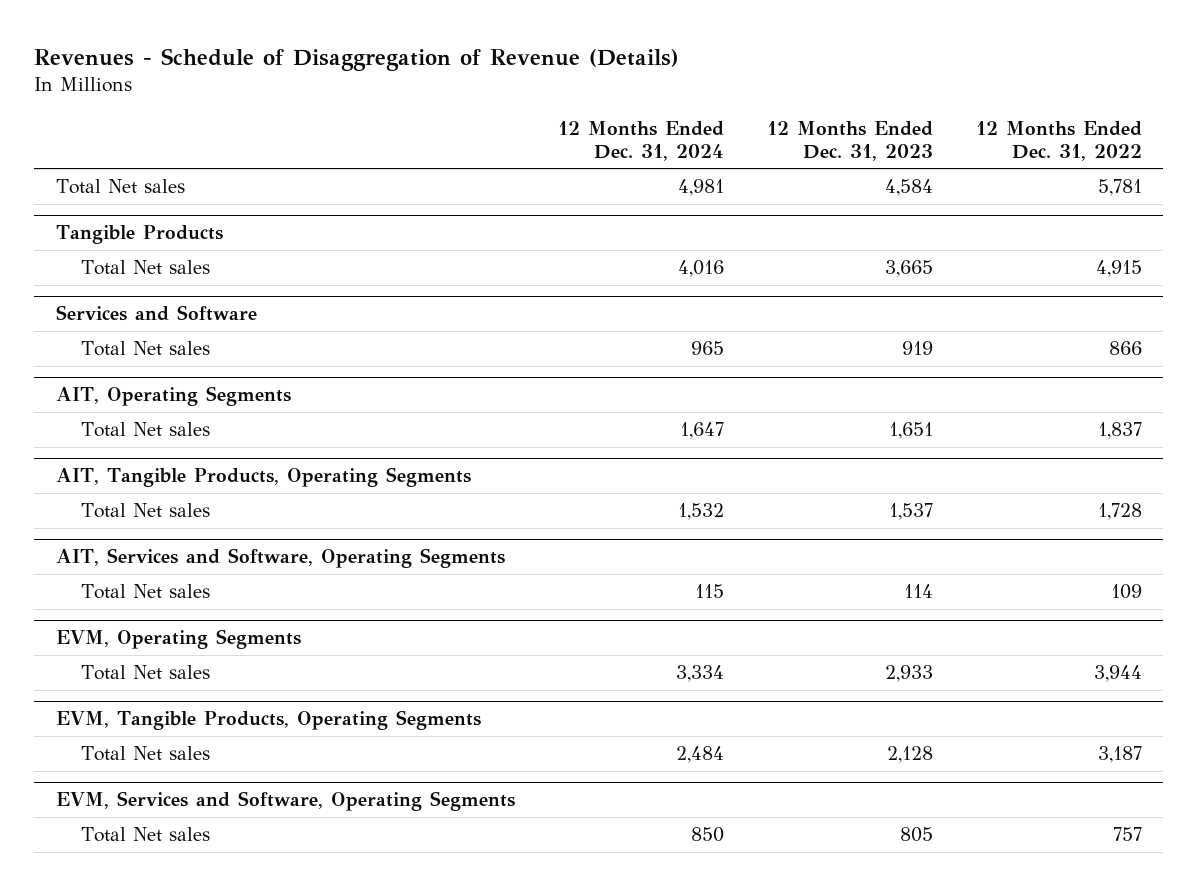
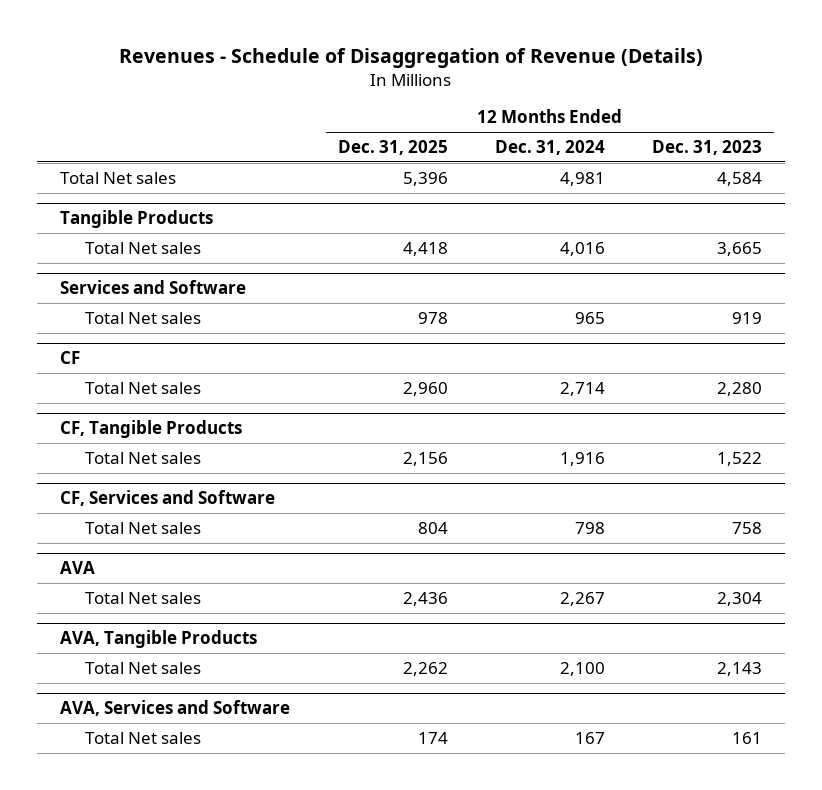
[975,120,1142,161] 12 Months Ended Dec. 31, 2022 -> none
none -> [337,140,448,156] Dec. 31, 2025
[55,386,291,407] AIT, Operating Segments -> none
[55,467,471,488] AIT, Tangible Products, Operating Segments -> none
[55,548,505,569] AIT, Services and Software, Operating Segments -> none
[55,629,301,650] EVM, Operating Segments -> none
[55,710,481,731] EVM, Tangible Products, Operating Segments -> none
[55,791,515,812] EVM, Services and Software, Operating Segments -> none
none -> [60,351,81,365] CF
[679,422,724,440] 1,647 -> [559,381,605,396] 2,714
[888,422,933,440] 1,651 -> [716,381,762,396] 2,280
none -> [60,420,243,439] CF, Tangible Products
[677,503,724,521] 1,532 -> [559,451,605,466] 1,916
[888,503,933,521] 1,537 -> [716,451,762,466] 1,522
none -> [60,490,276,507] CF, Services and Software
[694,584,724,599] 115 -> [574,521,605,534] 798
[903,584,933,599] 114 -> [731,521,762,534] 758
none -> [60,561,96,575] AVA
[675,665,724,683] 3,334 -> [559,591,605,606] 2,267
[884,665,933,683] 2,933 -> [716,591,762,606] 2,304
none -> [60,630,258,649] AVA, Tangible Products
[675,746,724,764] 2,484 -> [559,661,605,676] 2,100
[886,746,933,764] 2,128 -> [716,661,762,676] 2,143
none -> [60,700,291,717] AVA, Services and Software
[690,827,724,843] 850 -> [574,731,605,744] 167
[899,827,933,843] 805 -> [731,731,762,744] 161

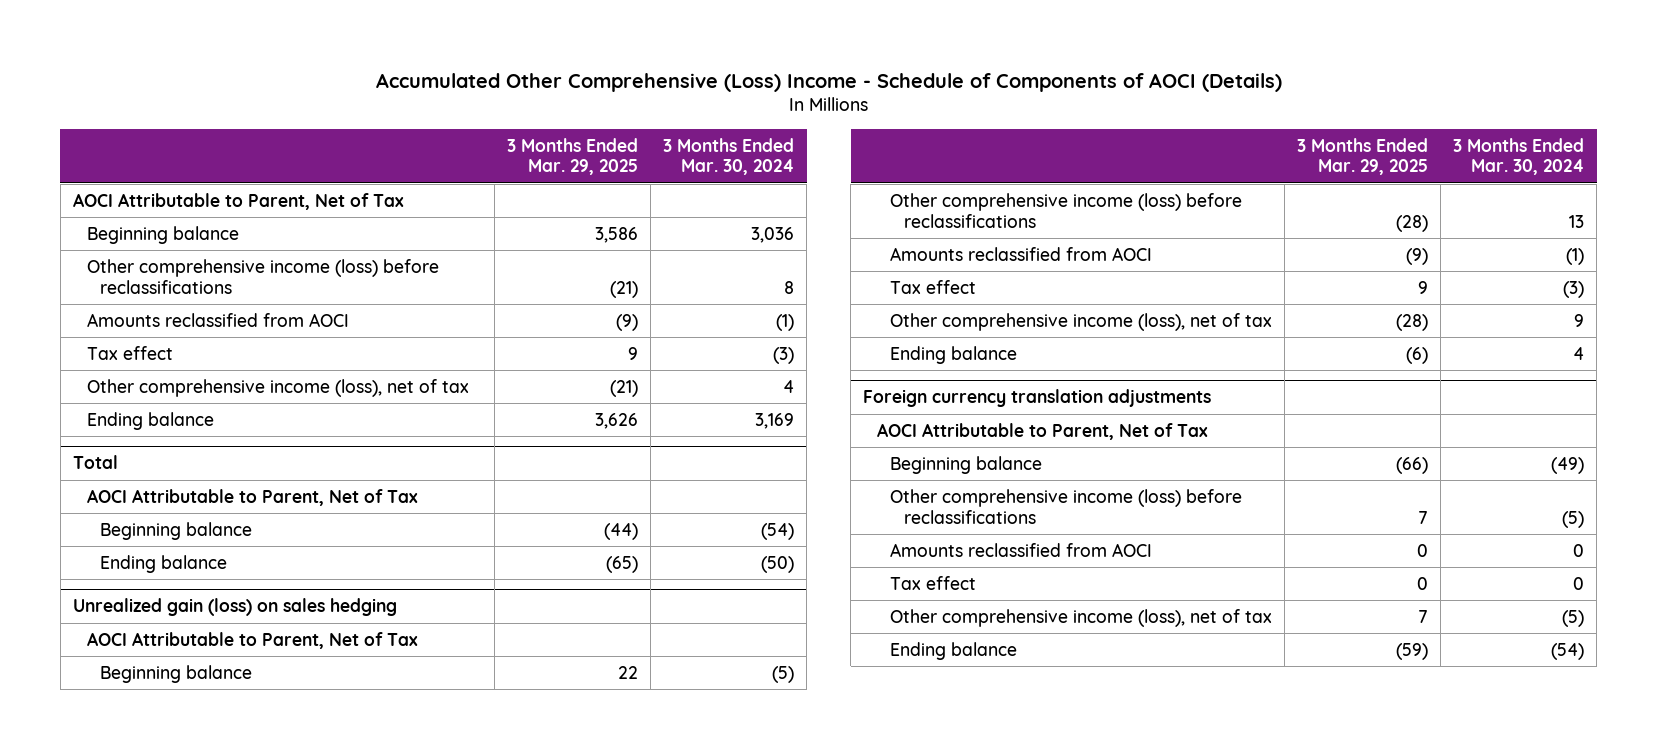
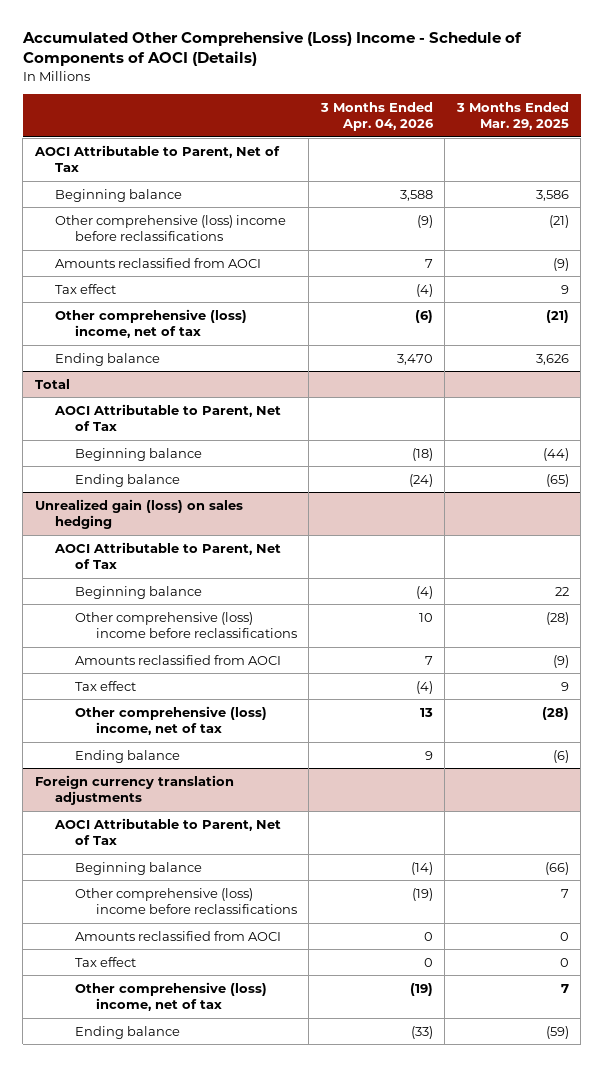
[663,137,795,176] 3 Months Ended Mar. 30, 2024 -> none
none -> [319,101,434,132] 3 Months Ended Apr. 04, 2026
[86,258,439,294] Other comprehensive income (loss) before reclassifications -> [55,214,287,242] Other comprehensive (loss) income before reclassifications
[86,378,469,397] Other comprehensive income (loss), net of tax -> [55,308,248,339] Other comprehensive (loss) income, net of tax
[890,192,1243,228] Other comprehensive income (loss) before reclassifications -> [75,611,297,639] Other comprehensive (loss) income before reclassifications
[890,312,1273,331] Other comprehensive income (loss), net of tax -> [75,705,268,736] Other comprehensive (loss) income, net of tax
[890,488,1243,524] Other comprehensive income (loss) before reclassifications -> [75,887,297,915] Other comprehensive (loss) income before reclassifications
[890,608,1273,627] Other comprehensive income (loss), net of tax -> [75,981,268,1012] Other comprehensive (loss) income, net of tax

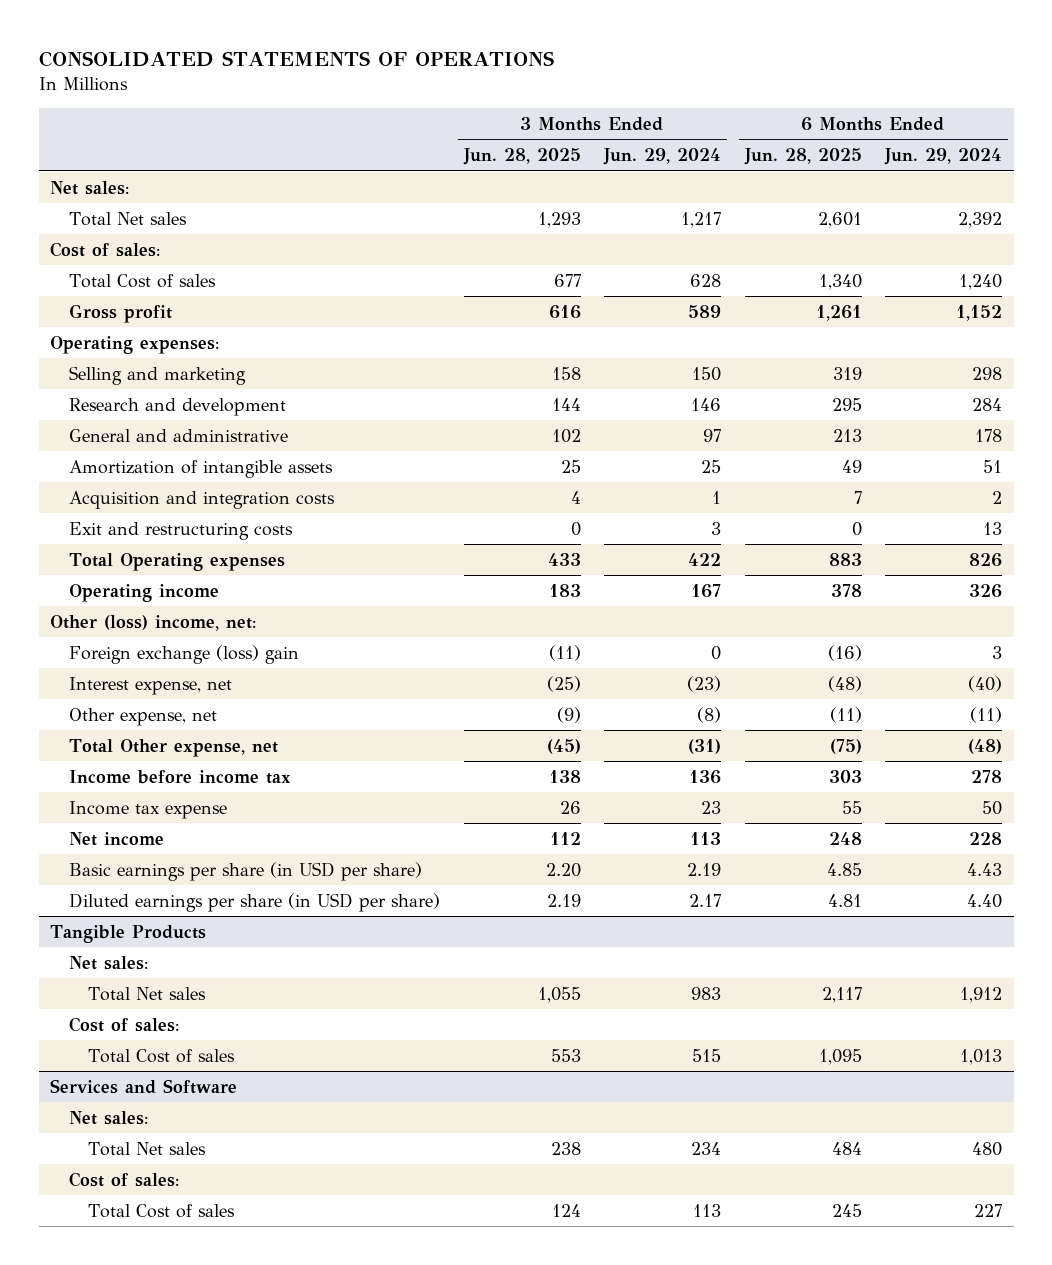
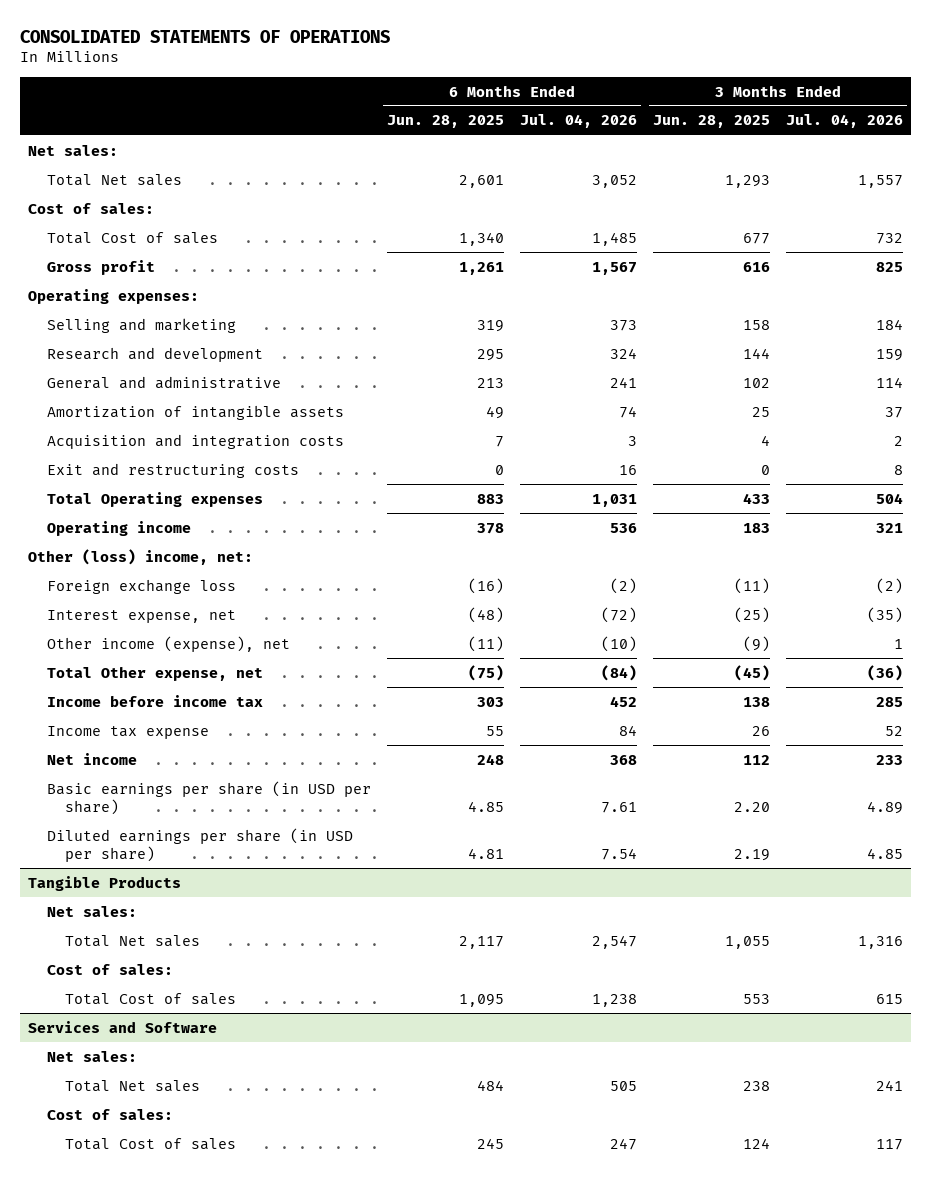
[603,148,722,166] Jun. 29, 2024 -> none
[884,148,1003,166] Jun. 29, 2024 -> none
none -> [519,114,637,129] Jul. 04, 2026
none -> [785,114,903,129] Jul. 04, 2026
[69,644,300,664] Foreign exchange (loss) gain -> [46,578,236,594] Foreign exchange loss
[69,707,218,726] Other expense, net -> [46,635,290,652] Other income (expense), net

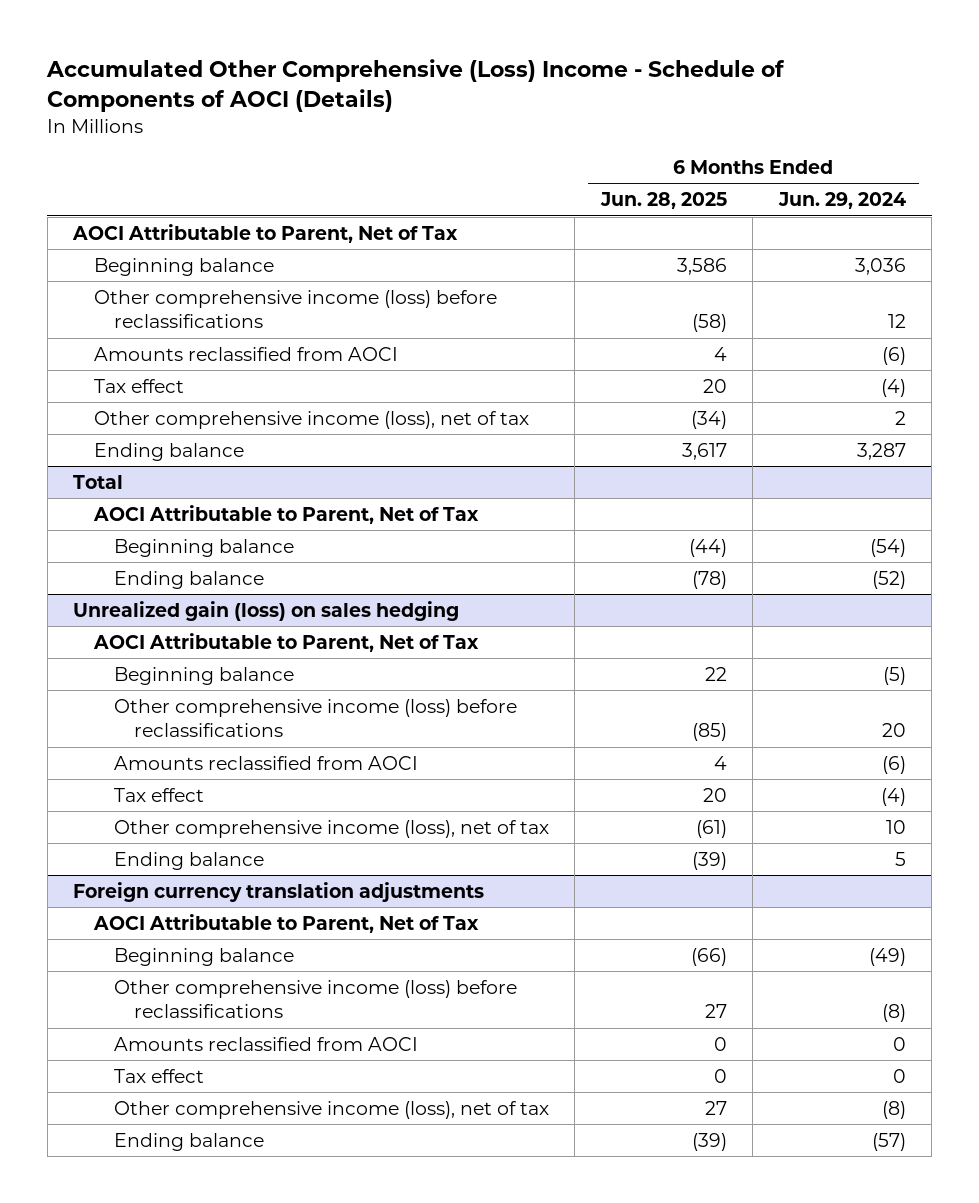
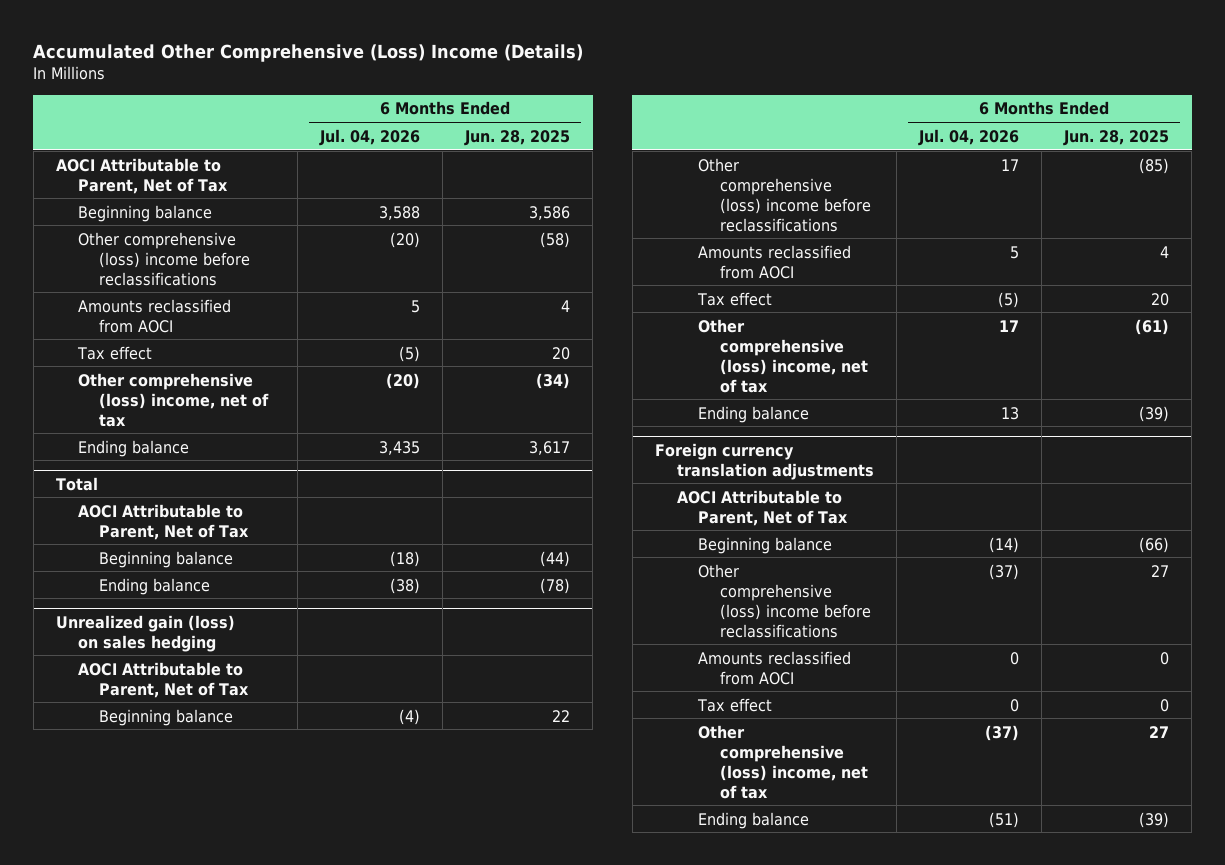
[46,59,786,112] Accumulated Other Comprehensive (Loss) Income - Schedule of Components of AOCI (Details) -> [33,43,584,62] Accumulated Other Comprehensive (Loss) Income (Details)
[777,192,906,210] Jun. 29, 2024 -> none
none -> [318,128,420,146] Jul. 04, 2026
[93,289,497,329] Other comprehensive income (loss) before reclassifications -> [77,231,251,286] Other comprehensive (loss) income before reclassifications
[93,410,529,429] Other comprehensive income (loss), net of tax -> [77,372,270,427] Other comprehensive (loss) income, net of tax
[113,698,517,738] Other comprehensive income (loss) before reclassifications -> [698,157,872,232] Other comprehensive (loss) income before reclassifications
[113,819,549,838] Other comprehensive income (loss), net of tax -> [698,318,869,393] Other comprehensive (loss) income, net of tax
[113,979,517,1019] Other comprehensive income (loss) before reclassifications -> [698,563,872,638] Other comprehensive (loss) income before reclassifications
[113,1100,549,1119] Other comprehensive income (loss), net of tax -> [698,724,869,799] Other comprehensive (loss) income, net of tax

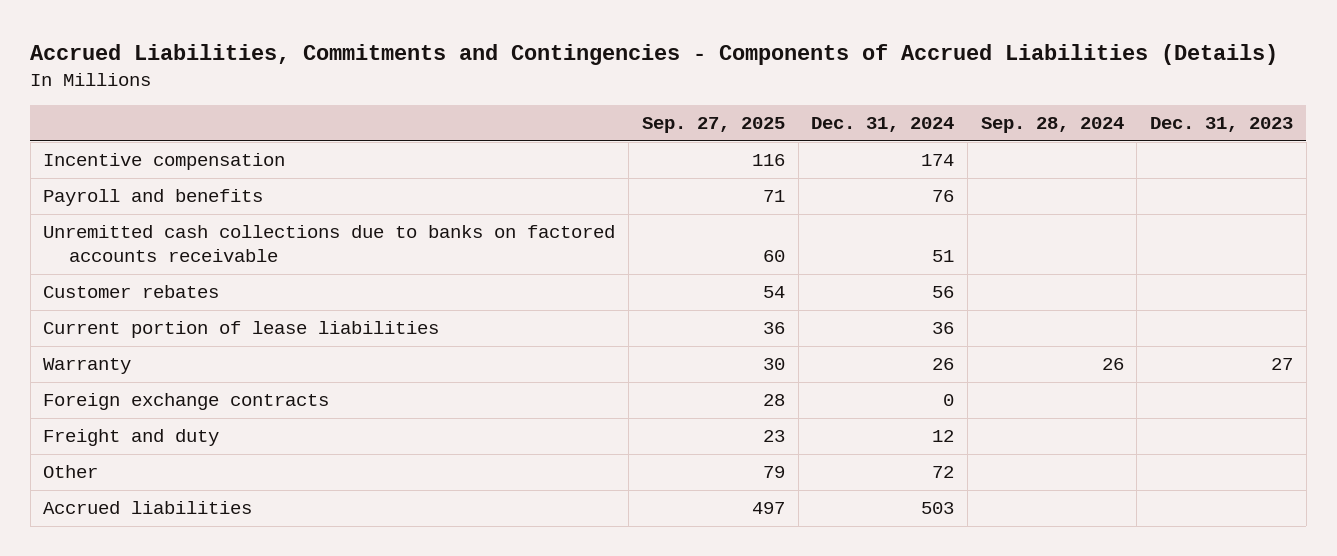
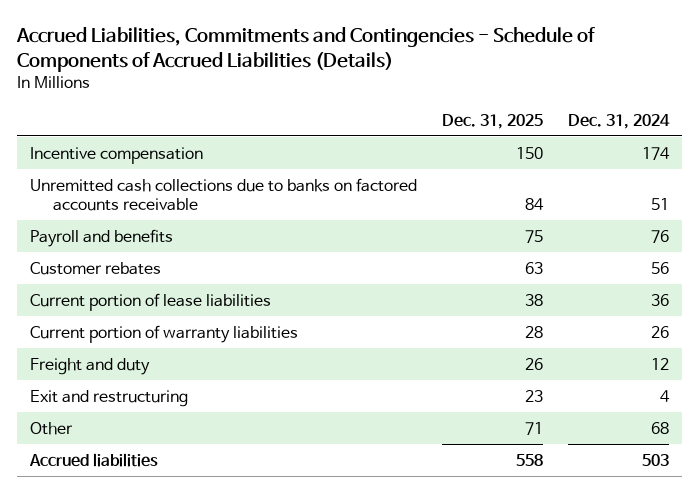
[30,43,1279,65] Accrued Liabilities, Commitments and Contingencies - Components of Accrued Liabilities (Details) -> [15,26,595,72] Accrued Liabilities, Commitments and Contingencies - Schedule of Components of Accrued Liabilities (Details)
[641,116,785,133] Sep. 27, 2025 -> none
[980,116,1124,133] Sep. 28, 2024 -> none
[1150,116,1294,132] Dec. 31, 2023 -> none
none -> [442,113,544,129] Dec. 31, 2025
[43,189,264,207] Payroll and benefits -> [29,228,173,247] Payroll and benefits
[43,358,132,375] Warranty -> none
[43,393,330,411] Foreign exchange contracts -> none
none -> [29,324,298,343] Current portion of warranty liabilities
none -> [29,389,188,407] Exit and restructuring
[932,466,955,479] 72 -> [651,421,670,434] 68

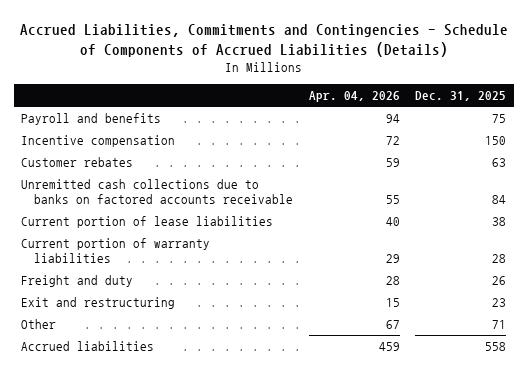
[568,113,671,129] Dec. 31, 2024 -> none
none -> [308,91,400,103] Apr. 04, 2026
[29,146,203,164] Incentive compensation -> [21,135,176,148] Incentive compensation
[29,177,417,211] Unremitted cash collections due to banks on factored accounts receivable -> [21,179,294,205] Unremitted cash collections due to banks on factored accounts receivable

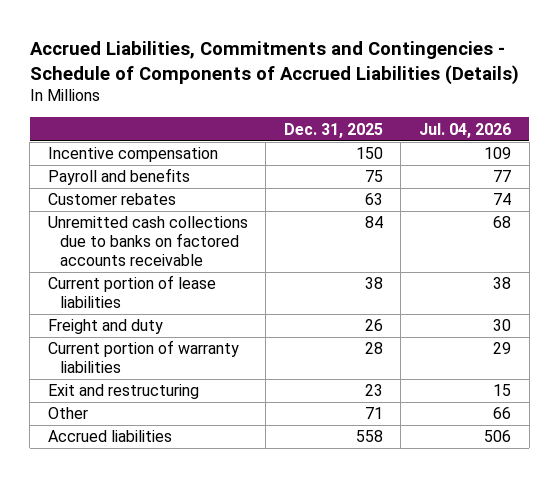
[308,91,400,103] Apr. 04, 2026 -> none
none -> [418,122,511,138] Jul. 04, 2026
[21,113,162,126] Payroll and benefits -> [47,168,190,186] Payroll and benefits
[21,238,211,264] Current portion of warranty liabilities -> [47,340,239,374] Current portion of warranty liabilities

